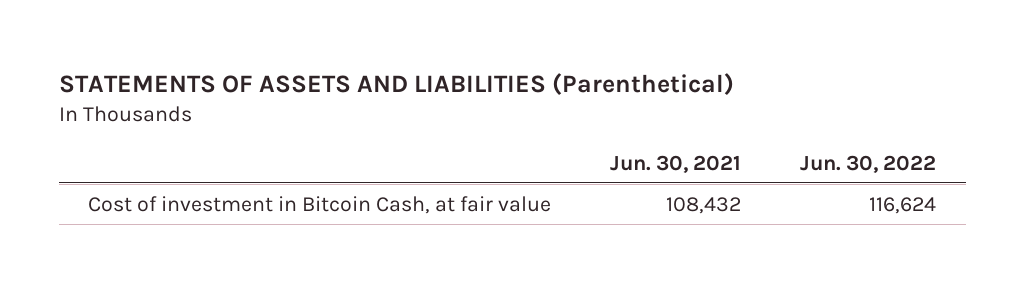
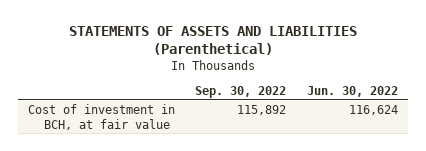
[610,154,742,173] Jun. 30, 2021 -> none
none -> [195,85,287,98] Sep. 30, 2022
[88,195,552,214] Cost of investment in Bitcoin Cash, at fair value -> [27,104,175,130] Cost of investment in BCH, at fair value

